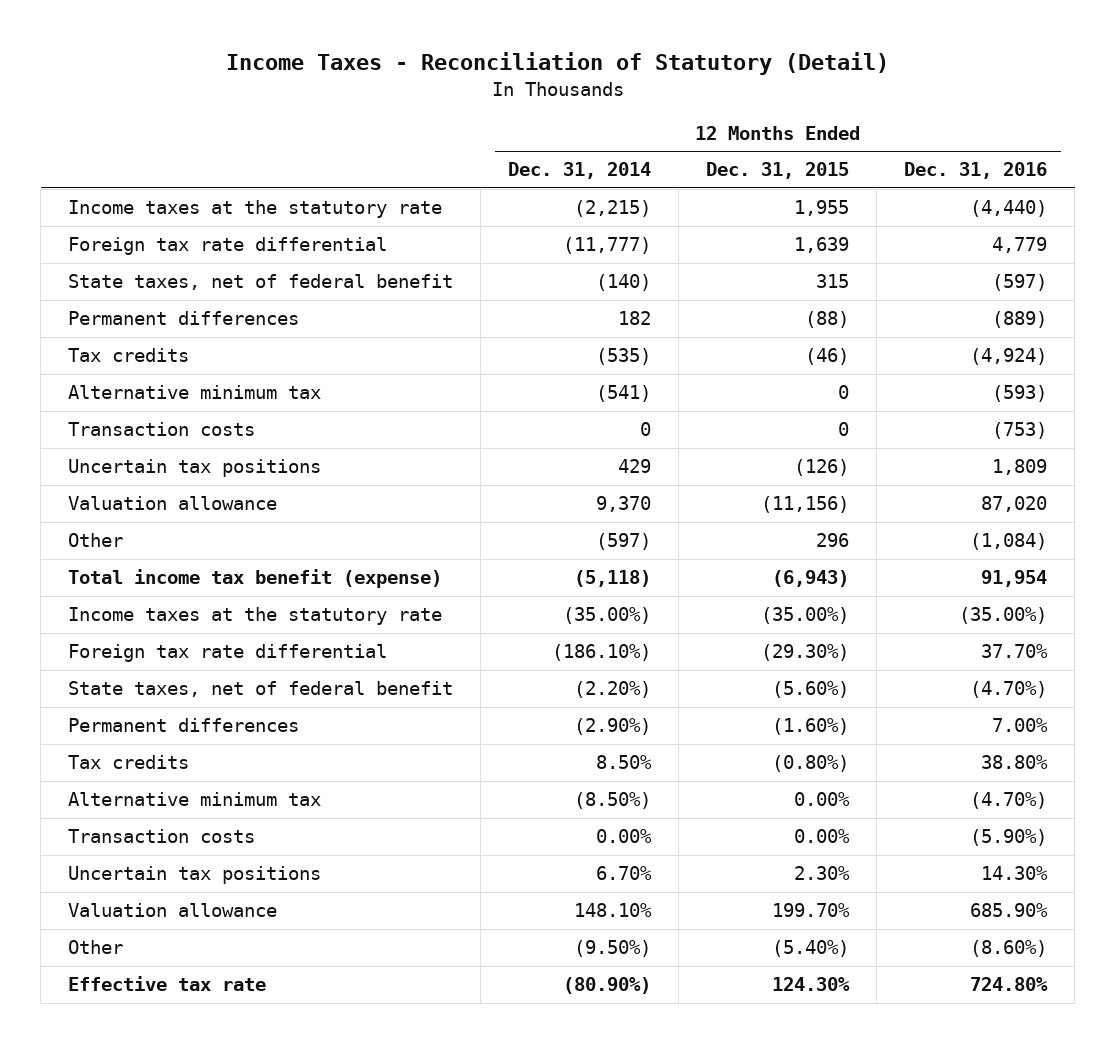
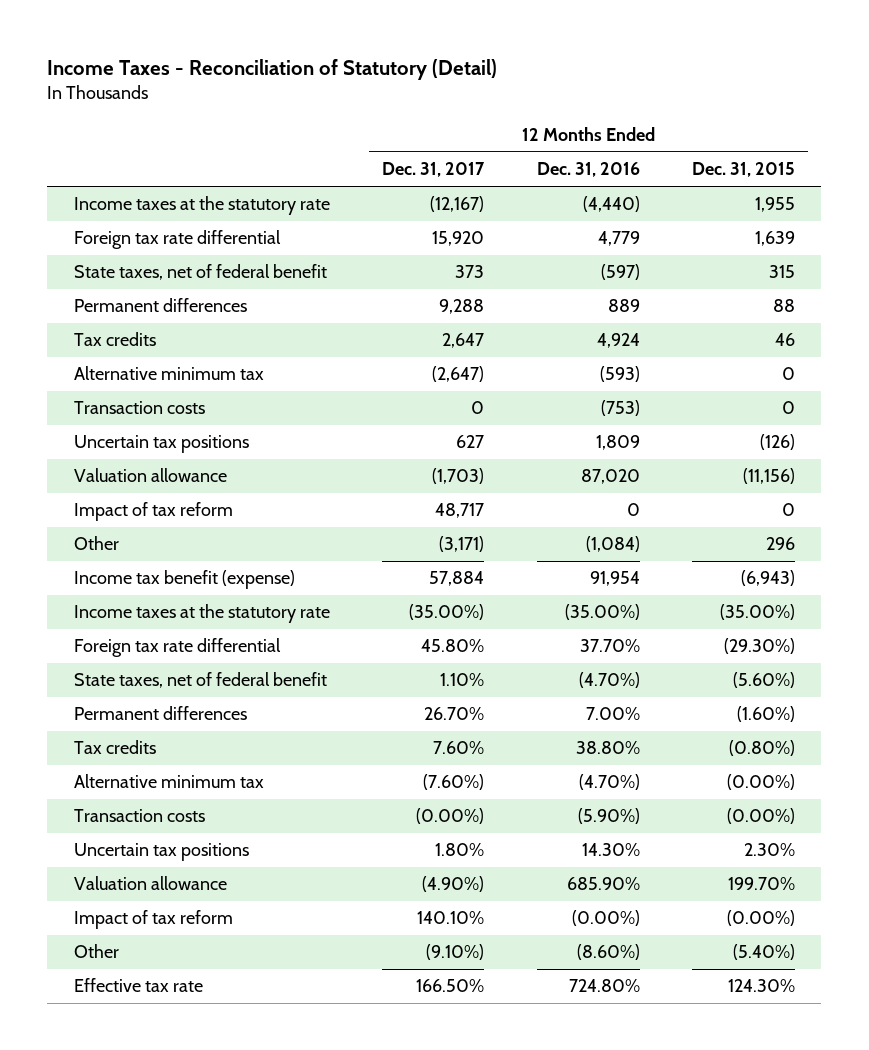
[508,162,652,180] Dec. 31, 2014 -> none
none -> [382,162,486,178] Dec. 31, 2017
[805,311,850,329] (88) -> [773,299,796,313] 88
[992,311,1048,329] (889) -> [607,299,640,313] 889
[805,348,850,366] (46) -> [775,333,796,347] 46
[970,348,1048,366] (4,924) -> [596,333,640,349] 4,924
none -> [73,502,233,522] Impact of tax reform
[68,569,443,589] Total income tax benefit (expense) -> [73,570,295,590] Income tax benefit (expense)
[794,792,851,807] 0.00% -> [727,774,796,791] (0.00%)
[794,829,851,844] 0.00% -> [727,808,796,825] (0.00%)
none -> [73,910,233,930] Impact of tax reform

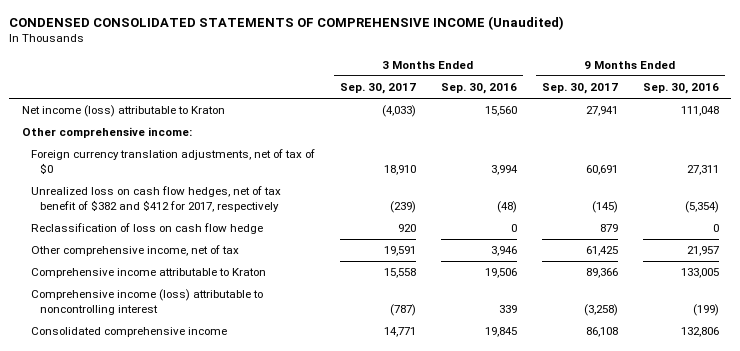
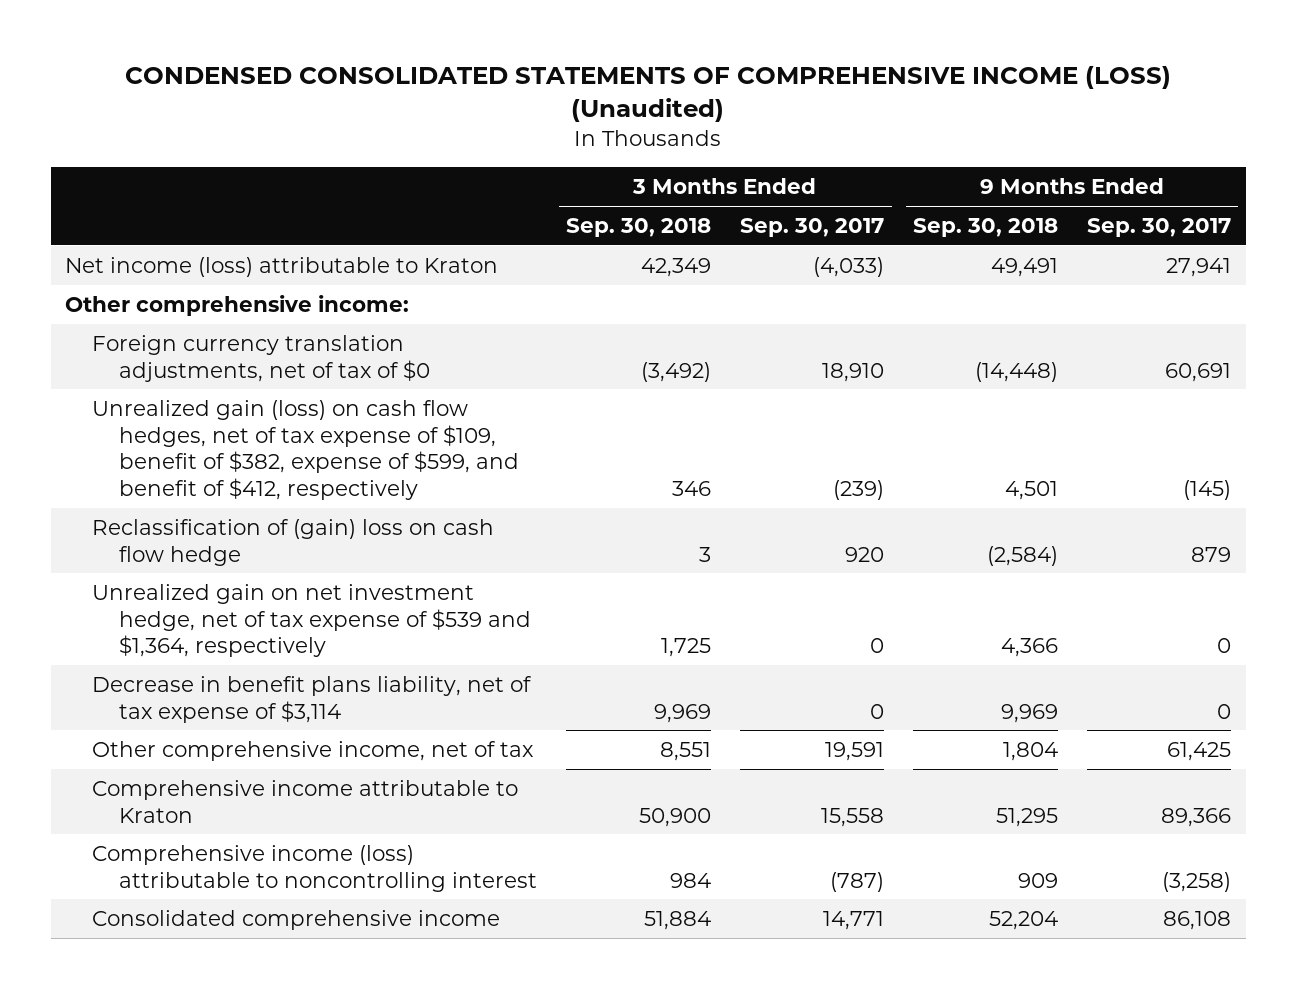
[9,15,565,30] CONDENSED CONSOLIDATED STATEMENTS OF COMPREHENSIVE INCOME (Unaudited) -> [125,65,1172,123] CONDENSED CONSOLIDATED STATEMENTS OF COMPREHENSIVE INCOME (LOSS) (Unaudited)
[440,83,517,95] Sep. 30, 2016 -> none
[642,83,719,95] Sep. 30, 2016 -> none
none -> [566,217,712,237] Sep. 30, 2018
none -> [913,217,1059,237] Sep. 30, 2018
[31,186,282,212] Unrealized loss on cash flow hedges, net of tax benefit of $382 and $412 for 2017, respectively -> [92,399,520,501] Unrealized gain (loss) on cash flow hedges, net of tax expense of $109, benefit of $382, expense of $599, and benefit of $412, respectively
[31,223,264,235] Reclassification of loss on cash flow hedge -> [92,518,495,566] Reclassification of (gain) loss on cash flow hedge
none -> [92,583,532,658] Unrealized gain on net investment hedge, net of tax expense of $539 and $1,364, respectively
none -> [92,675,533,723] Decrease in benefit plans liability, net of tax expense of $3,114

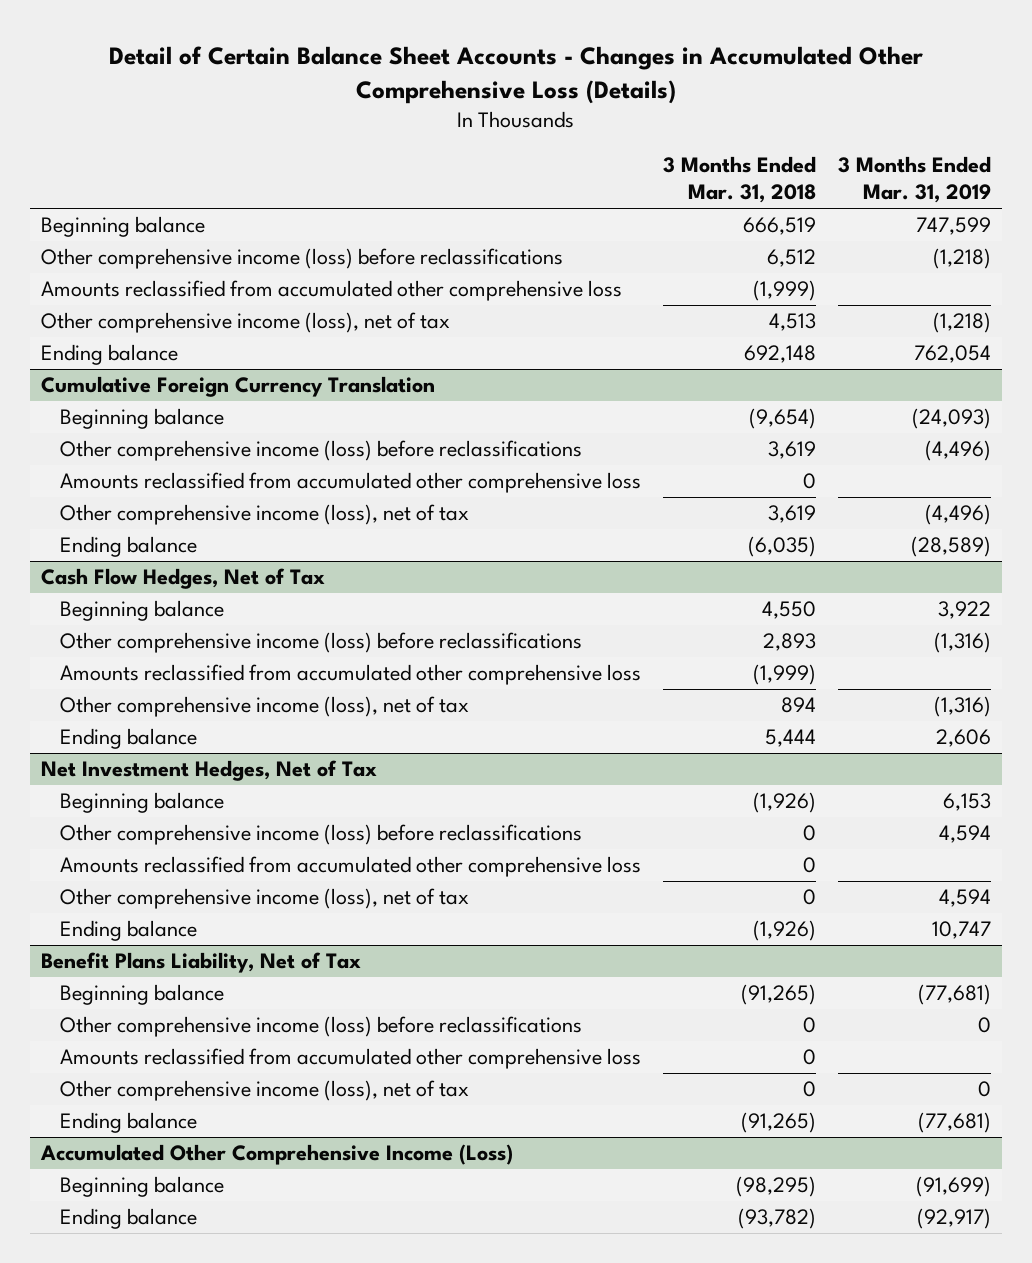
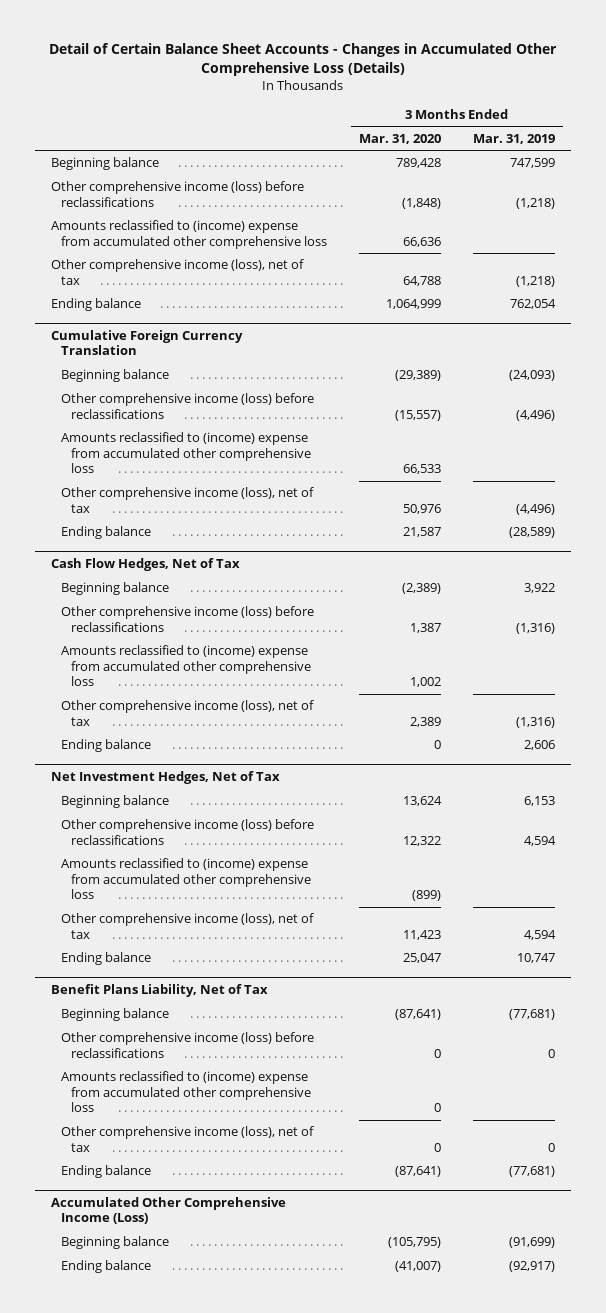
[662,156,816,204] 3 Months Ended Mar. 31, 2018 -> none
none -> [359,133,442,144] Mar. 31, 2020
[40,280,622,302] Amounts reclassified from accumulated other comprehensive loss -> [50,220,327,249] Amounts reclassified to (income) expense from accumulated other comprehensive loss
[59,472,641,494] Amounts reclassified from accumulated other comprehensive loss -> [60,432,312,474] Amounts reclassified to (income) expense from accumulated other comprehensive loss
[59,664,641,686] Amounts reclassified from accumulated other comprehensive loss -> [60,645,312,687] Amounts reclassified to (income) expense from accumulated other comprehensive loss
[59,856,641,878] Amounts reclassified from accumulated other comprehensive loss -> [60,858,312,900] Amounts reclassified to (income) expense from accumulated other comprehensive loss
[59,1048,641,1070] Amounts reclassified from accumulated other comprehensive loss -> [60,1071,312,1113] Amounts reclassified to (income) expense from accumulated other comprehensive loss

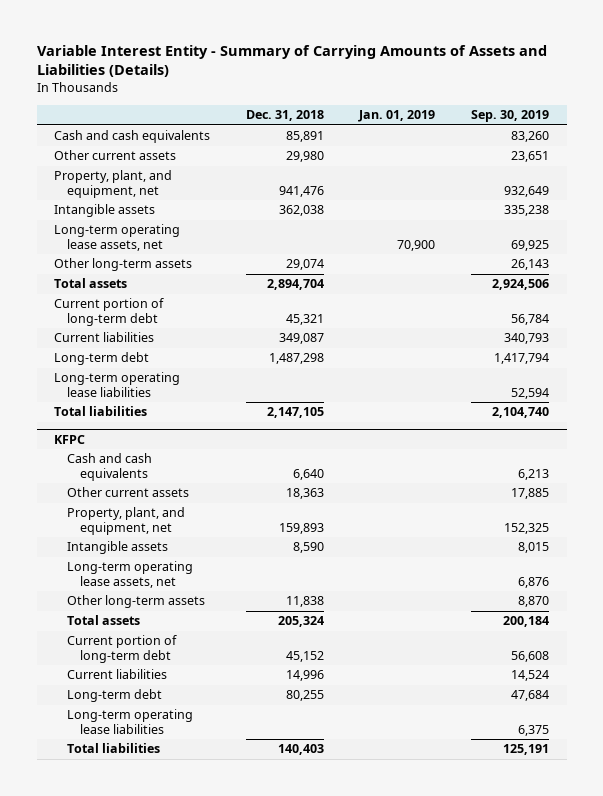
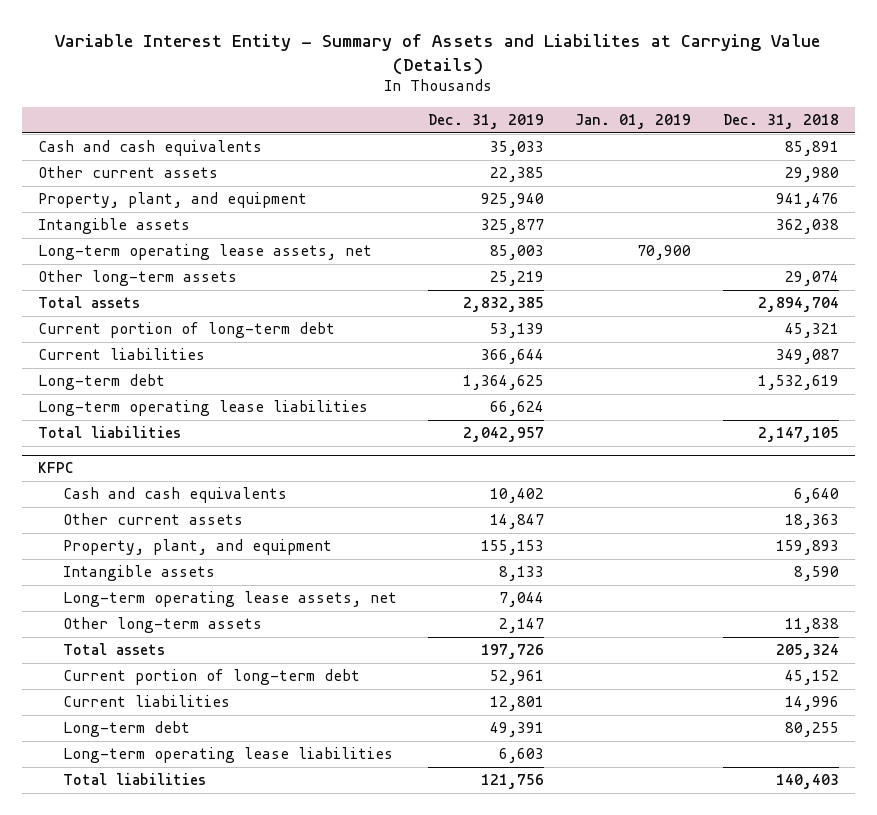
[36,45,547,78] Variable Interest Entity - Summary of Carrying Amounts of Assets and Liabilities (Details) -> [55,33,821,75] Variable Interest Entity - Summary of Assets and Liabilites at Carrying Value (Details)
[470,110,549,123] Sep. 30, 2019 -> none
none -> [427,114,544,130] Dec. 31, 2019
[54,170,173,198] Property, plant, and equipment, net -> [38,192,308,209] Property, plant, and equipment
[268,353,324,365] 1,487,298 -> [757,375,839,391] 1,532,619
[67,507,186,535] Property, plant, and equipment, net -> [62,539,332,556] Property, plant, and equipment

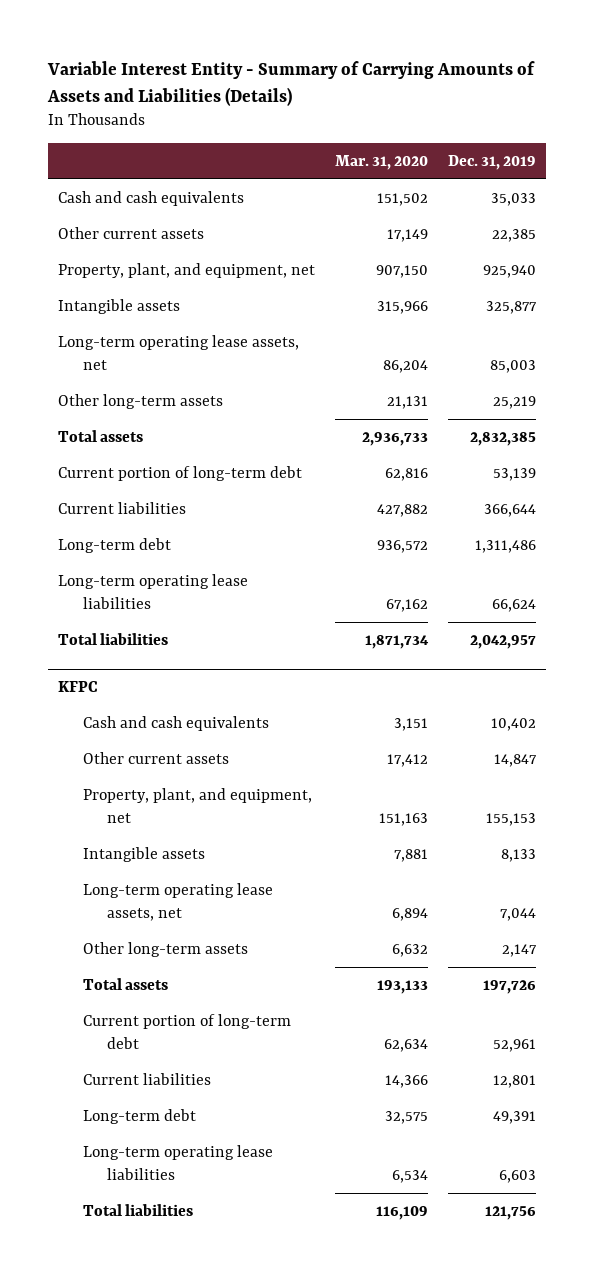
[55,33,821,75] Variable Interest Entity - Summary of Assets and Liabilites at Carrying Value (Details) -> [46,60,535,106] Variable Interest Entity - Summary of Carrying Amounts of Assets and Liabilities (Details)
[575,114,692,130] Jan. 01, 2019 -> none
[722,114,839,130] Dec. 31, 2018 -> none
none -> [334,154,428,170] Mar. 31, 2020
[38,192,308,209] Property, plant, and equipment -> [57,262,315,278] Property, plant, and equipment, net
[462,375,544,391] 1,364,625 -> [474,539,536,553] 1,311,486
[62,539,332,556] Property, plant, and equipment -> [82,787,312,823] Property, plant, and equipment, net

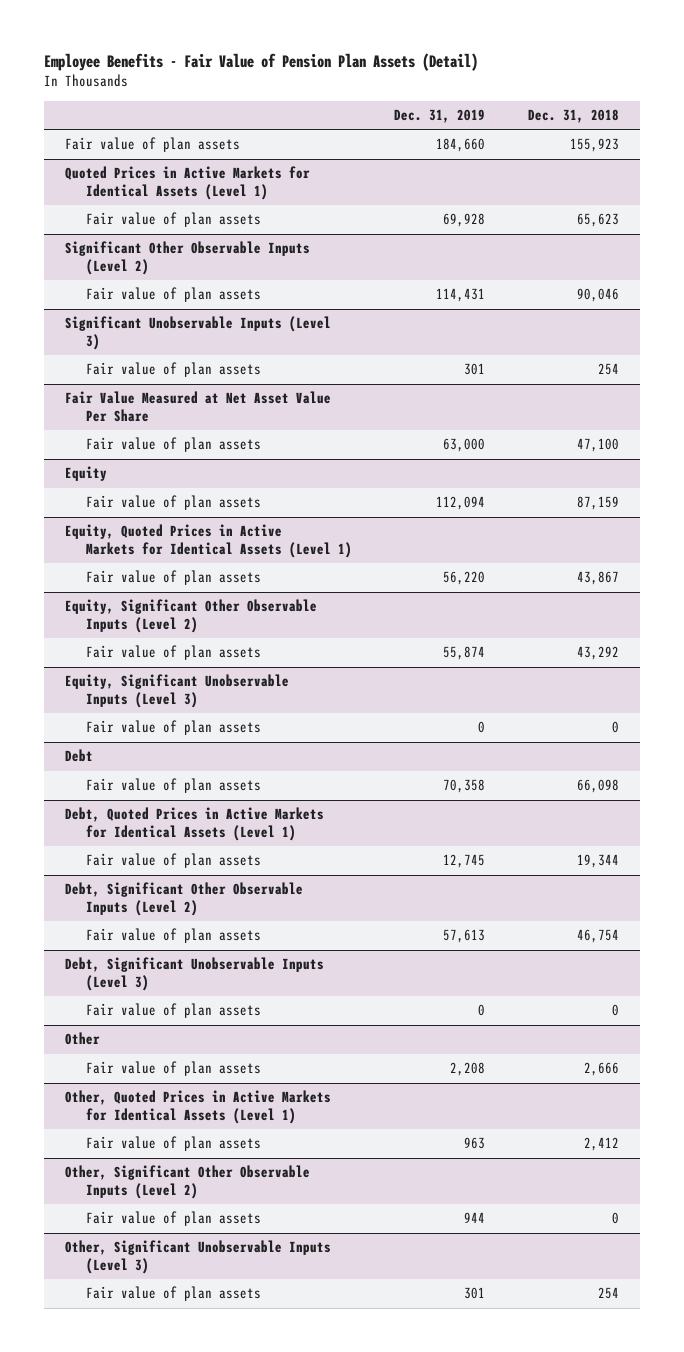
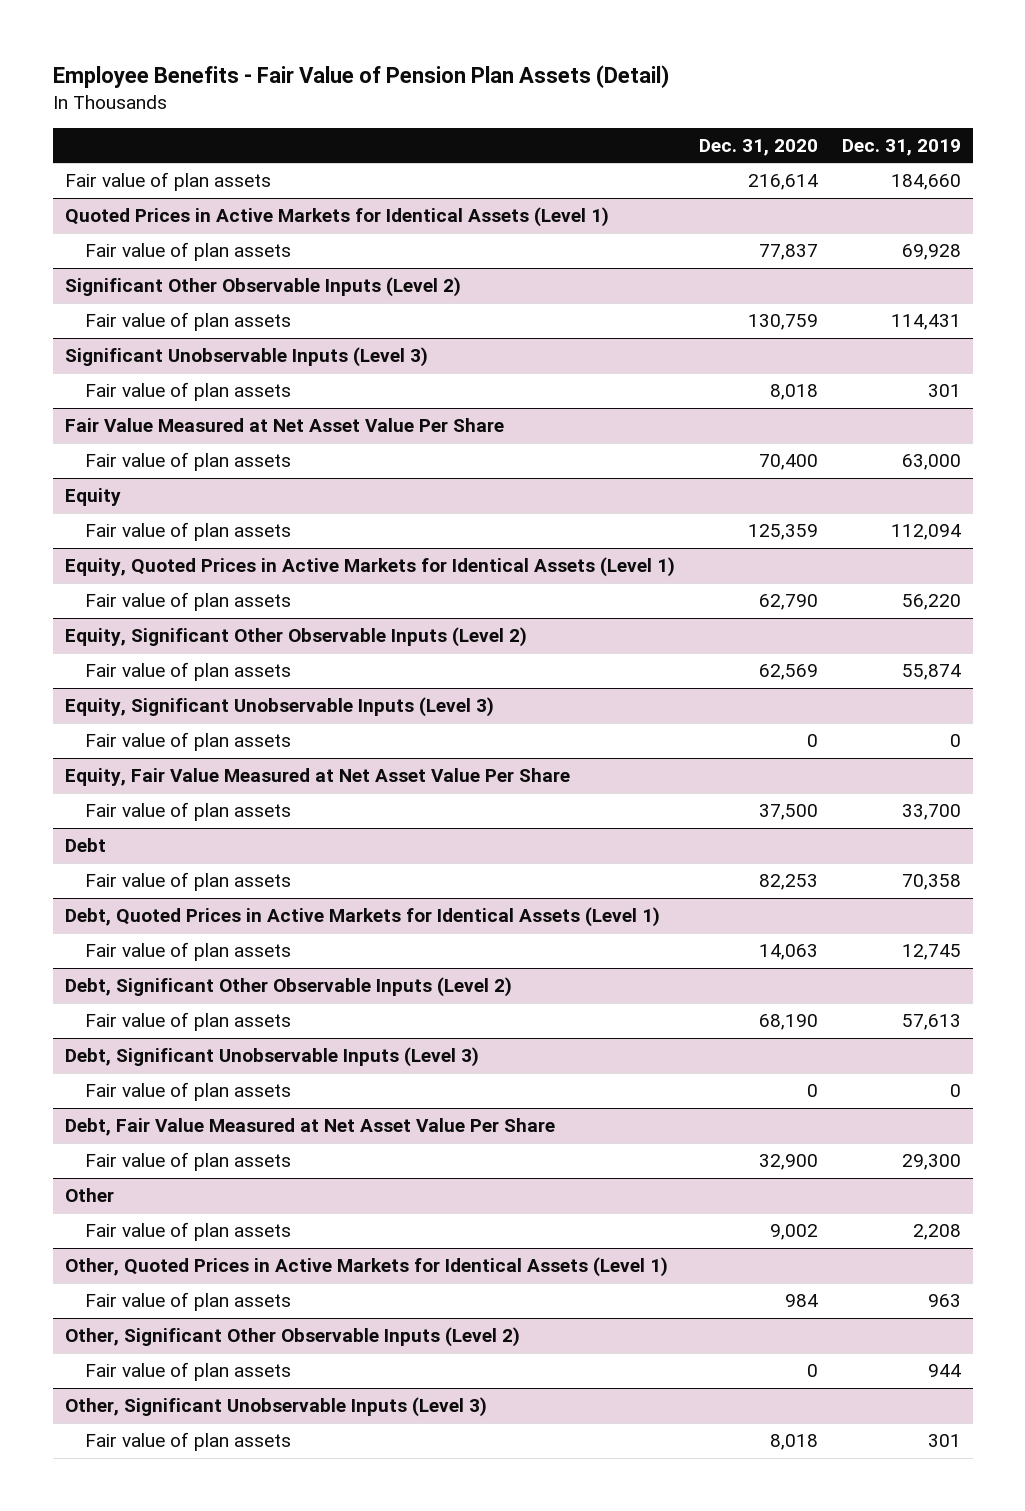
[527,109,619,124] Dec. 31, 2018 -> none
none -> [698,138,818,156] Dec. 31, 2020
none -> [64,768,570,787] Equity, Fair Value Measured at Net Asset Value Per Share
none -> [84,802,291,822] Fair value of plan assets
none -> [64,1118,555,1137] Debt, Fair Value Measured at Net Asset Value Per Share
none -> [84,1152,291,1172] Fair value of plan assets

